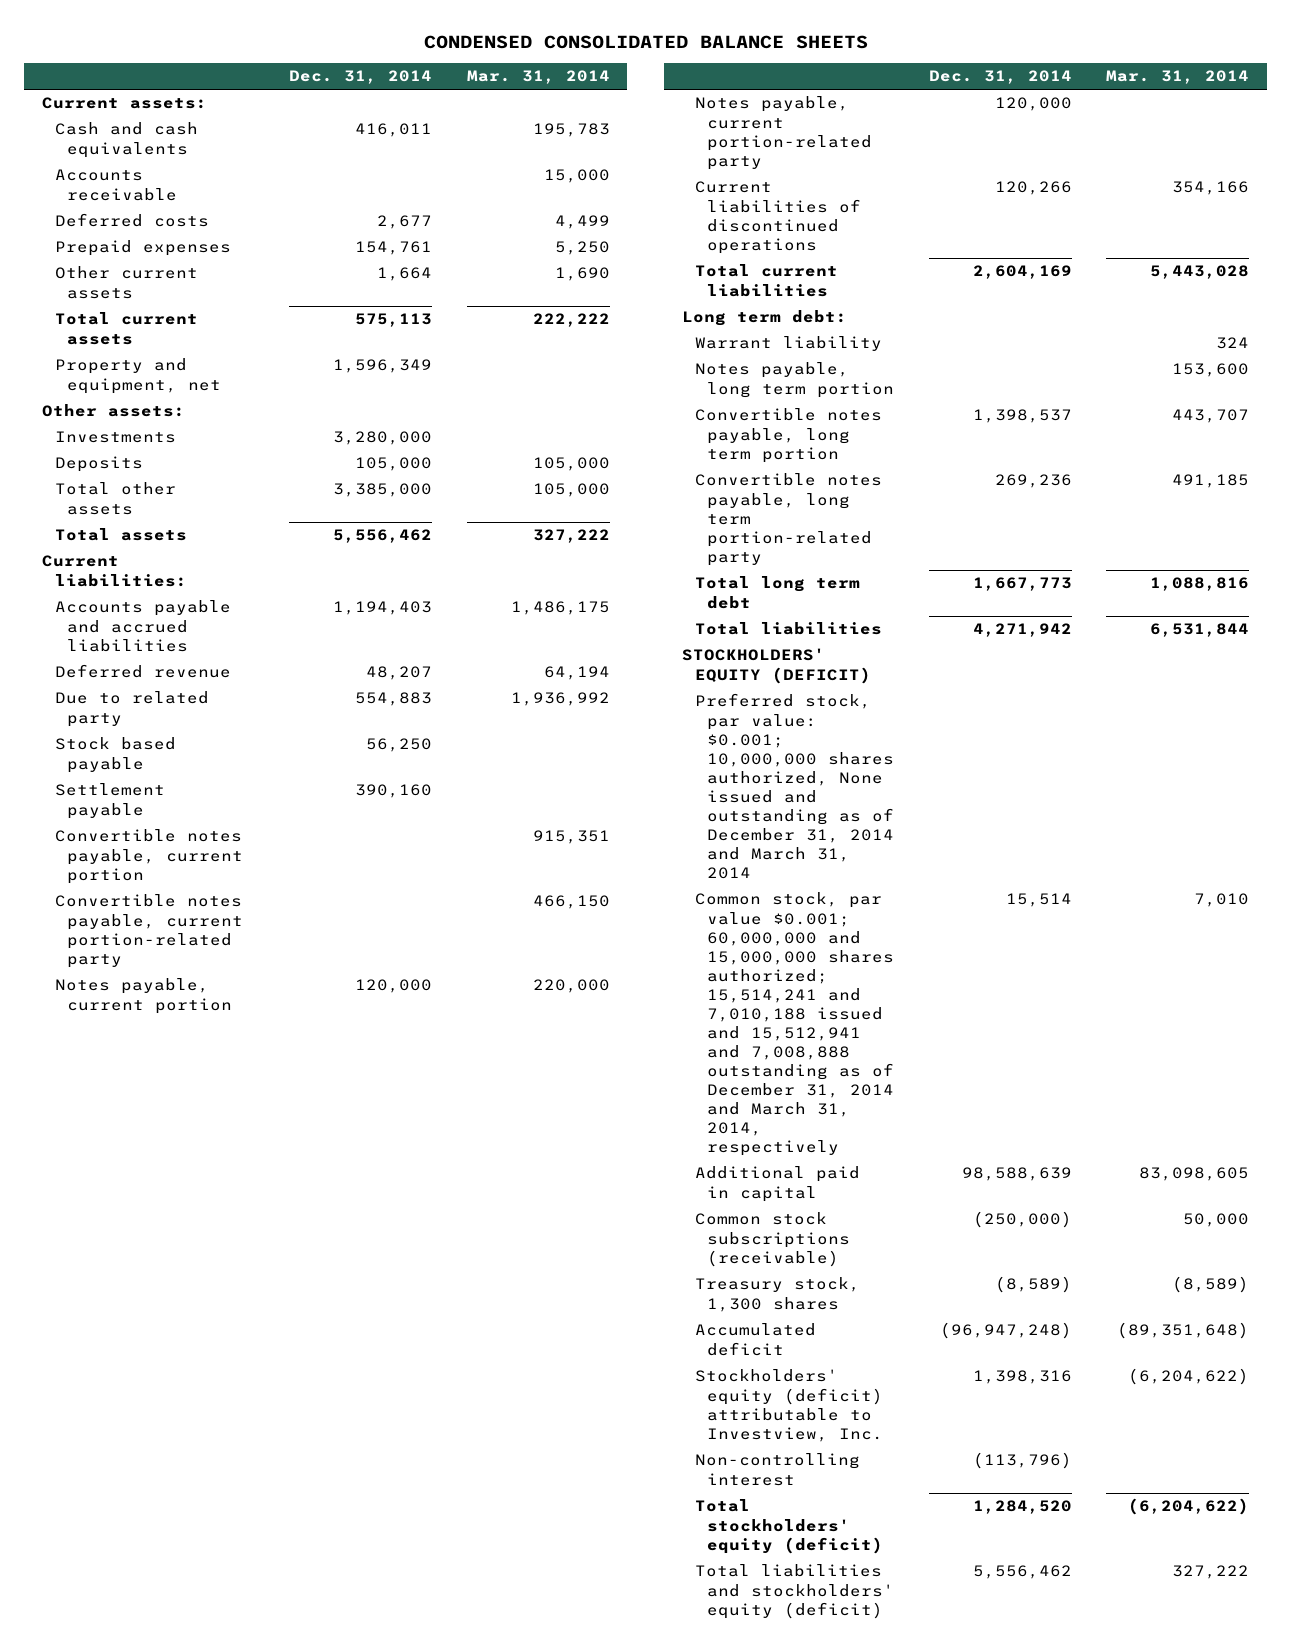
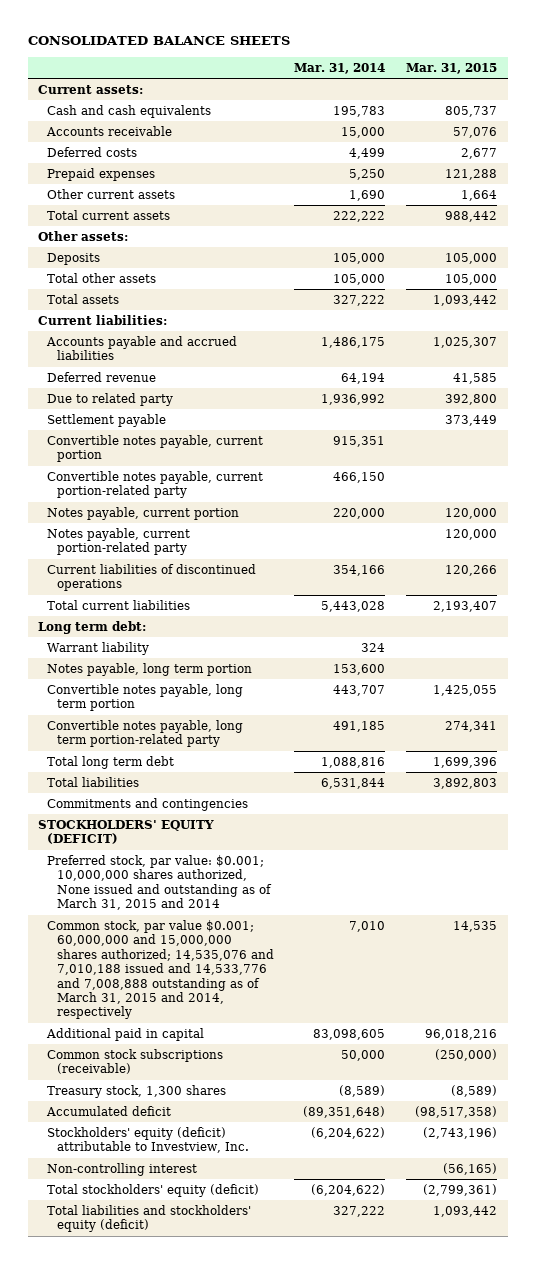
[423,34,868,49] CONDENSED CONSOLIDATED BALANCE SHEETS -> [27,36,290,46] CONSOLIDATED BALANCE SHEETS
[289,70,433,85] Dec. 31, 2014 -> none
none -> [406,62,498,74] Mar. 31, 2015
[54,358,222,394] Property and equipment, net -> none
[54,431,176,444] Investments -> none
[54,737,176,773] Stock based payable -> none
none -> [47,797,249,811] Commitments and contingencies
[694,693,895,880] Preferred stock, par value: $0.001; 10,000,000 shares authorized, None issued and outstanding as of December 31, 2014 and March 31, 2014 -> [47,854,272,911] Preferred stock, par value: $0.001; 10,000,000 shares authorized, None issued and outstanding as of March 31, 2015 and 2014
[694,892,895,1157] Common stock, par value $0.001; 60,000,000 and 15,000,000 shares authorized; 15,514,241 and 7,010,188 issued and 15,512,941 and 7,008,888 outstanding as of December 31, 2014 and March 31, 2014, respectively -> [47,919,274,1020] Common stock, par value $0.001; 60,000,000 and 15,000,000 shares authorized; 14,535,076 and 7,010,188 issued and 14,533,776 and 7,008,888 outstanding as of March 31, 2015 and 2014, respectively

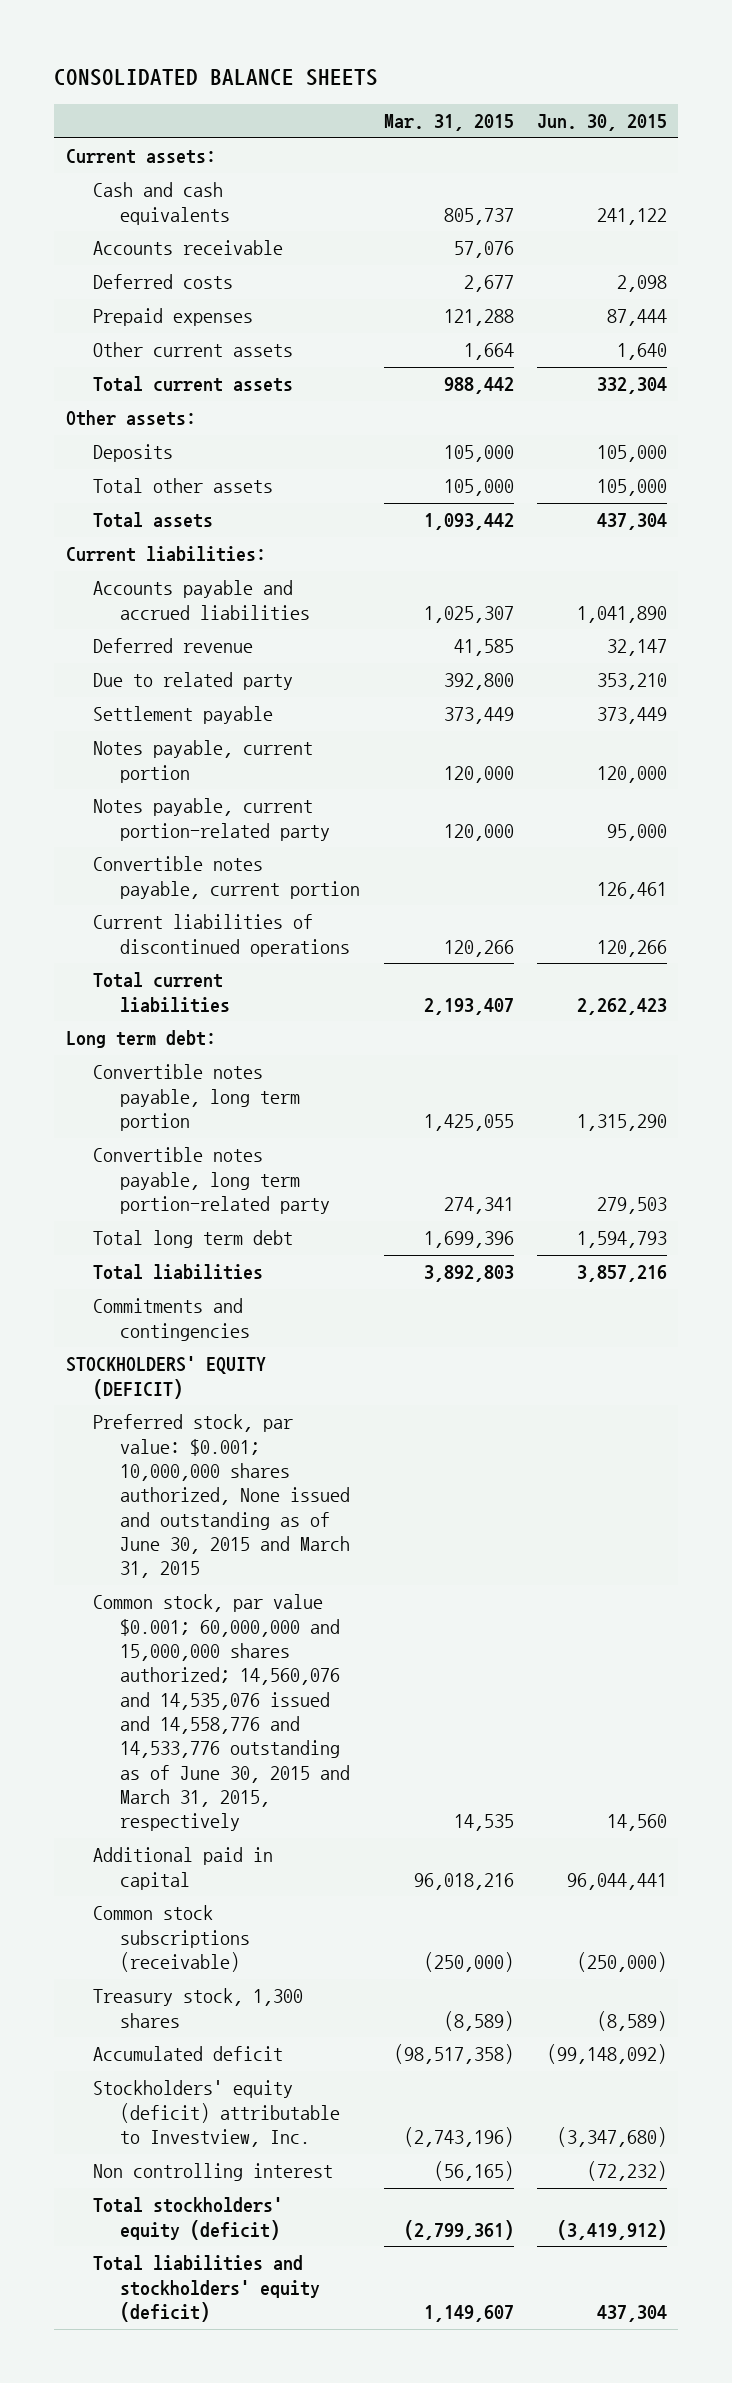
[294,62,386,74] Mar. 31, 2014 -> none
none -> [536,113,667,131] Jun. 30, 2015
[47,470,264,499] Convertible notes payable, current portion-related party -> none
[47,434,264,463] Convertible notes payable, current portion -> [92,856,361,899] Convertible notes payable, current portion
[47,641,150,655] Warrant liability -> none
[47,662,253,676] Notes payable, long term portion -> none
[47,854,272,911] Preferred stock, par value: $0.001; 10,000,000 shares authorized, None issued and outstanding as of March 31, 2015 and 2014 -> [92,1414,351,1579] Preferred stock, par value: $0.001; 10,000,000 shares authorized, None issued and outstanding as of June 30, 2015 and March 31, 2015
[47,919,274,1020] Common stock, par value $0.001; 60,000,000 and 15,000,000 shares authorized; 14,535,076 and 7,010,188 issued and 14,533,776 and 7,008,888 outstanding as of March 31, 2015 and 2014, respectively -> [92,1594,351,1832] Common stock, par value $0.001; 60,000,000 and 15,000,000 shares authorized; 14,560,076 and 14,535,076 issued and 14,558,776 and 14,533,776 outstanding as of June 30, 2015 and March 31, 2015, respectively
[47,1162,198,1176] Non-controlling interest -> [92,2163,333,2182] Non controlling interest
[433,1205,498,1217] 1,093,442 -> [423,2304,514,2322] 1,149,607

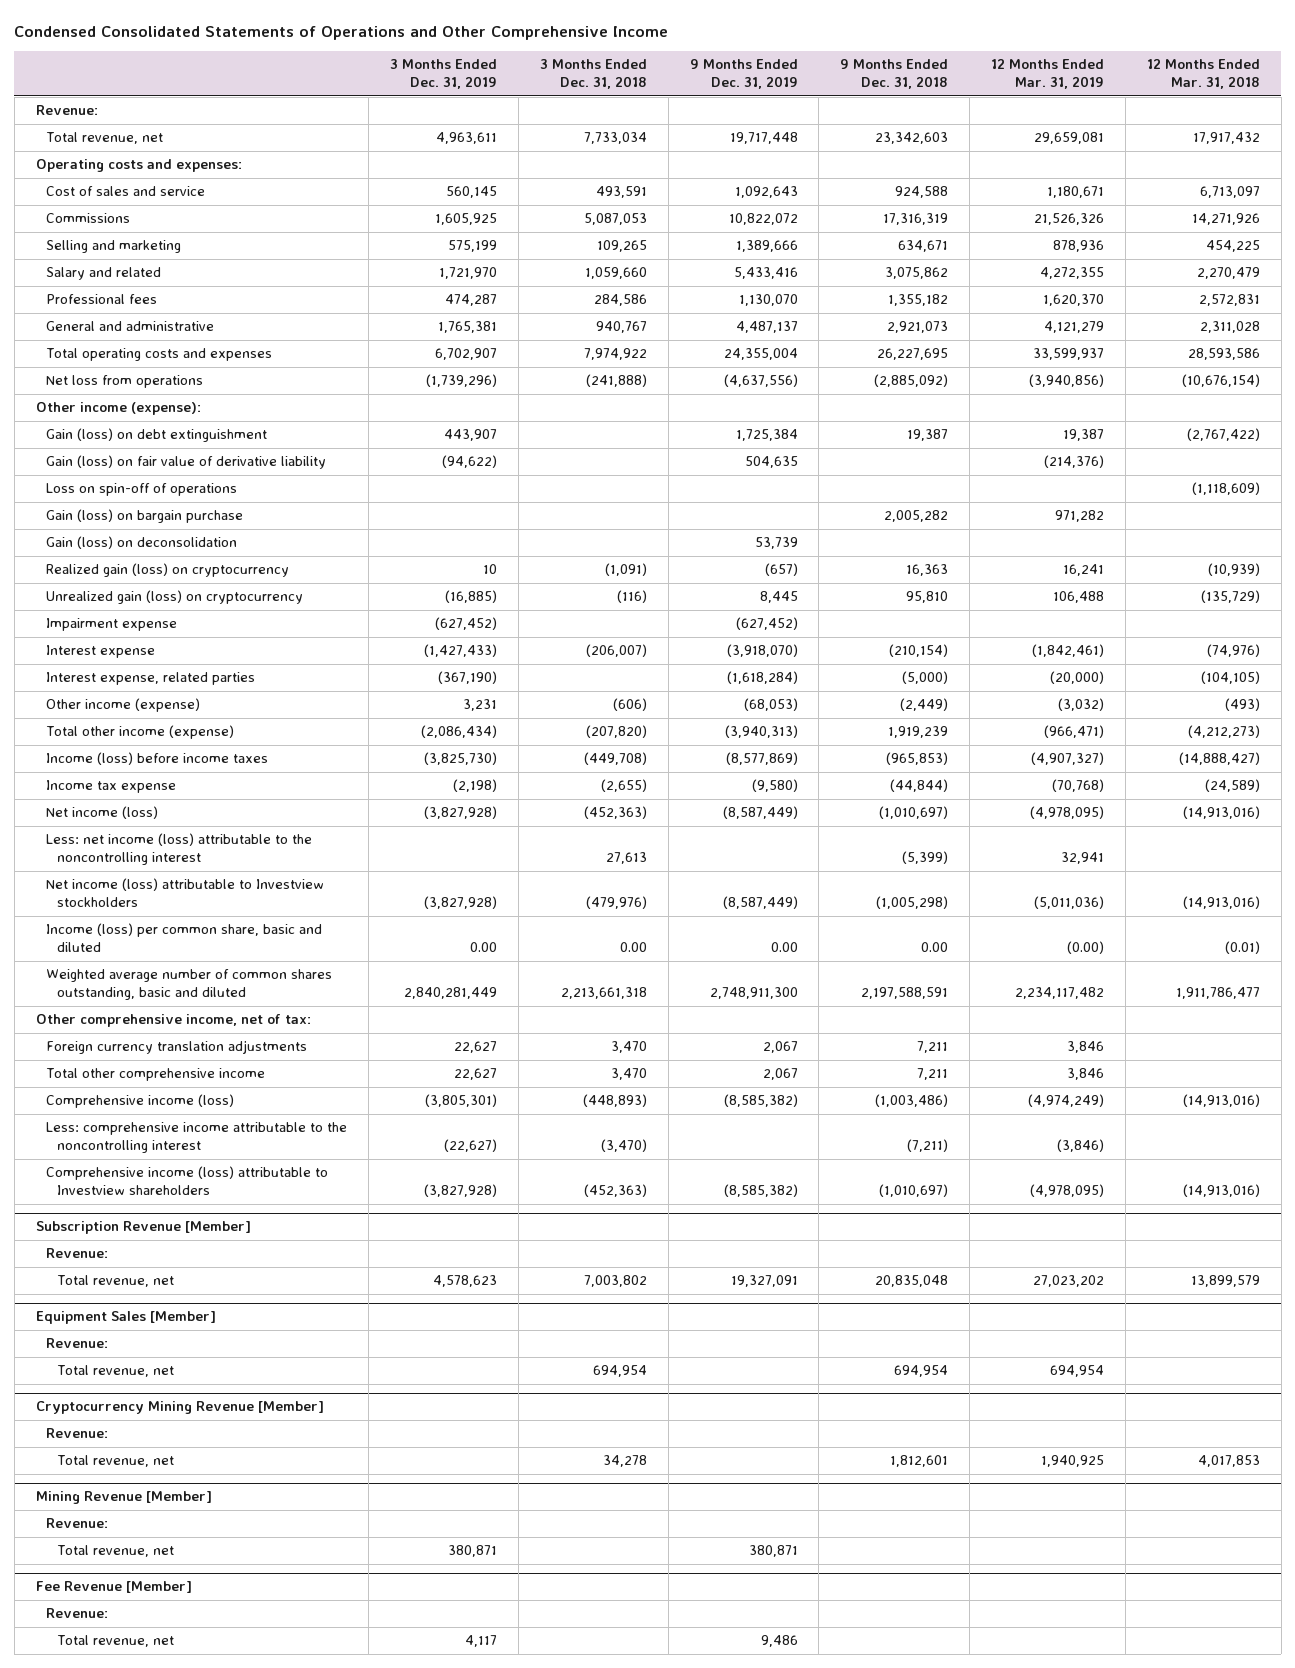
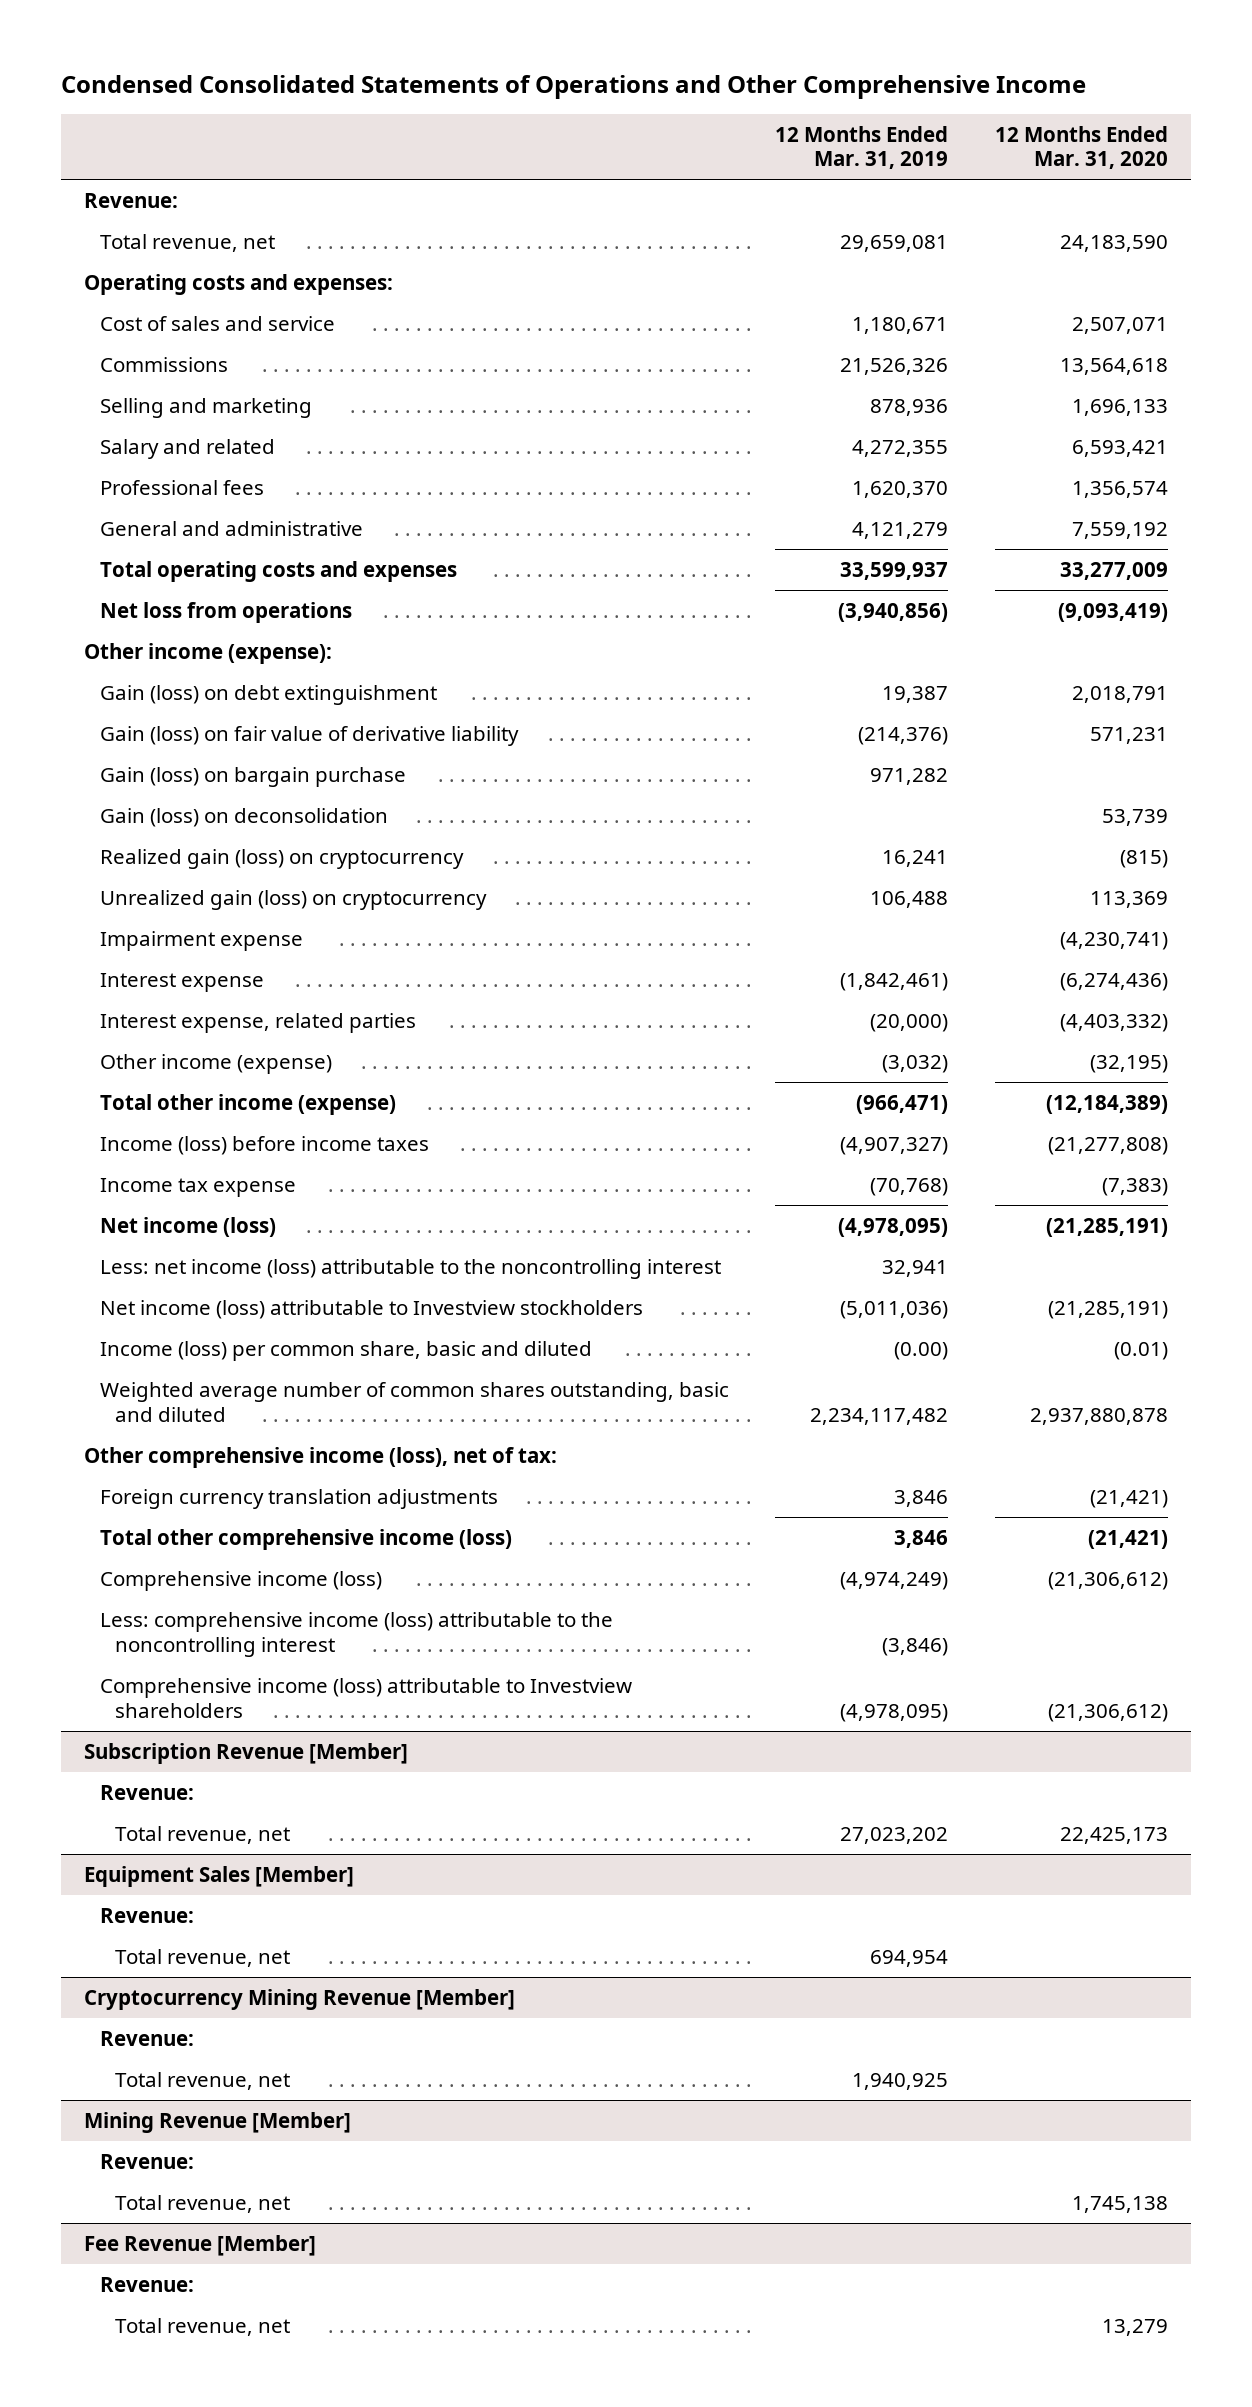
[390,59,498,90] 3 Months Ended Dec. 31, 2019 -> none
[539,59,647,90] 3 Months Ended Dec. 31, 2018 -> none
[689,59,798,90] 9 Months Ended Dec. 31, 2019 -> none
[840,59,949,90] 9 Months Ended Dec. 31, 2018 -> none
[1146,59,1260,90] 12 Months Ended Mar. 31, 2018 -> none
none -> [994,125,1168,170] 12 Months Ended Mar. 31, 2020
[46,483,238,497] Loss on spin-off of operations -> none
[35,1014,311,1028] Other comprehensive income, net of tax: -> [84,1446,558,1468] Other comprehensive income (loss), net of tax:
[46,1068,266,1082] Total other comprehensive income -> [99,1528,512,1550] Total other comprehensive income (loss)
[46,1122,348,1154] Less: comprehensive income attributable to the noncontrolling interest -> [99,1611,613,1657] Less: comprehensive income (loss) attributable to the noncontrolling interest

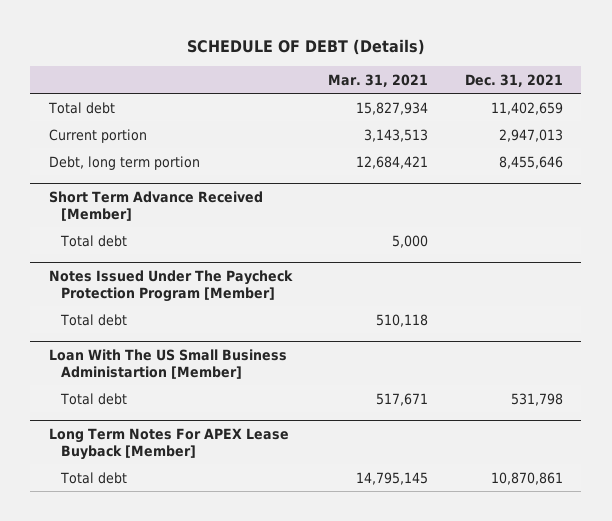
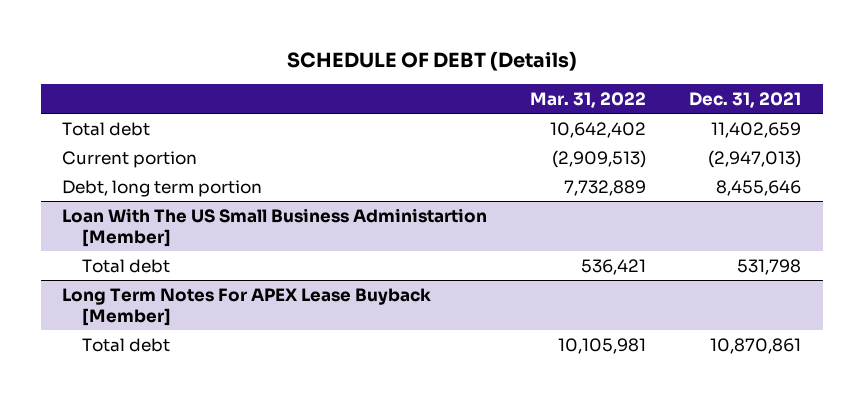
[328,73,429,87] Mar. 31, 2021 -> none
none -> [530,91,647,108] Mar. 31, 2022
[498,128,563,142] 2,947,013 -> [708,149,802,168] (2,947,013)
[48,191,263,221] Short Term Advance Received [Member] -> none
[60,234,128,247] Total debt -> none
[48,270,293,302] Notes Issued Under The Paycheck Protection Program [Member] -> none
[60,313,128,326] Total debt -> none

